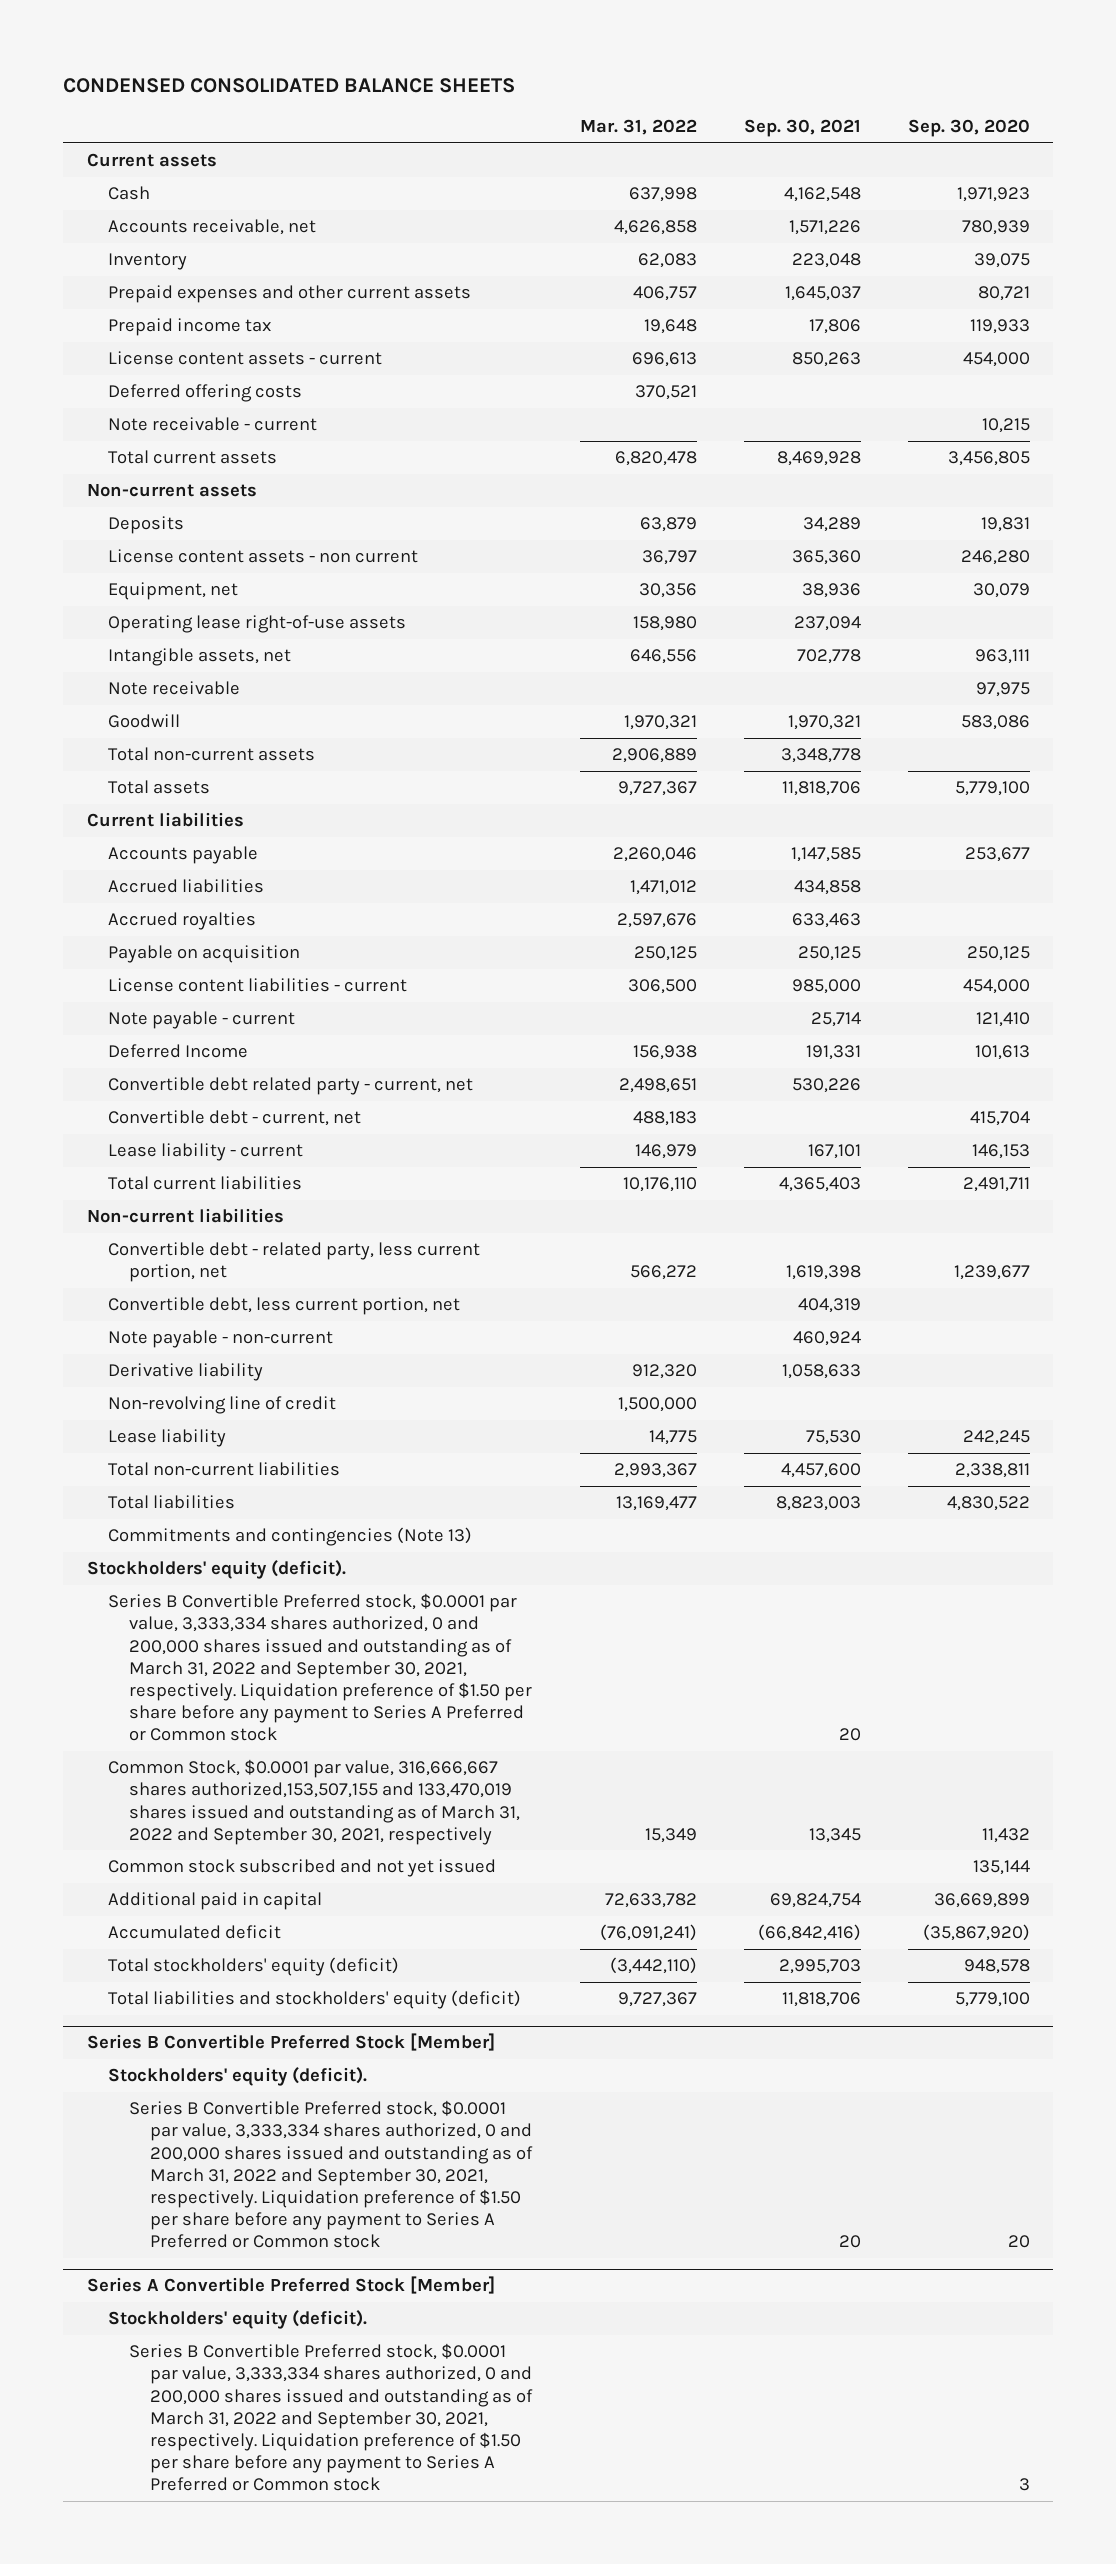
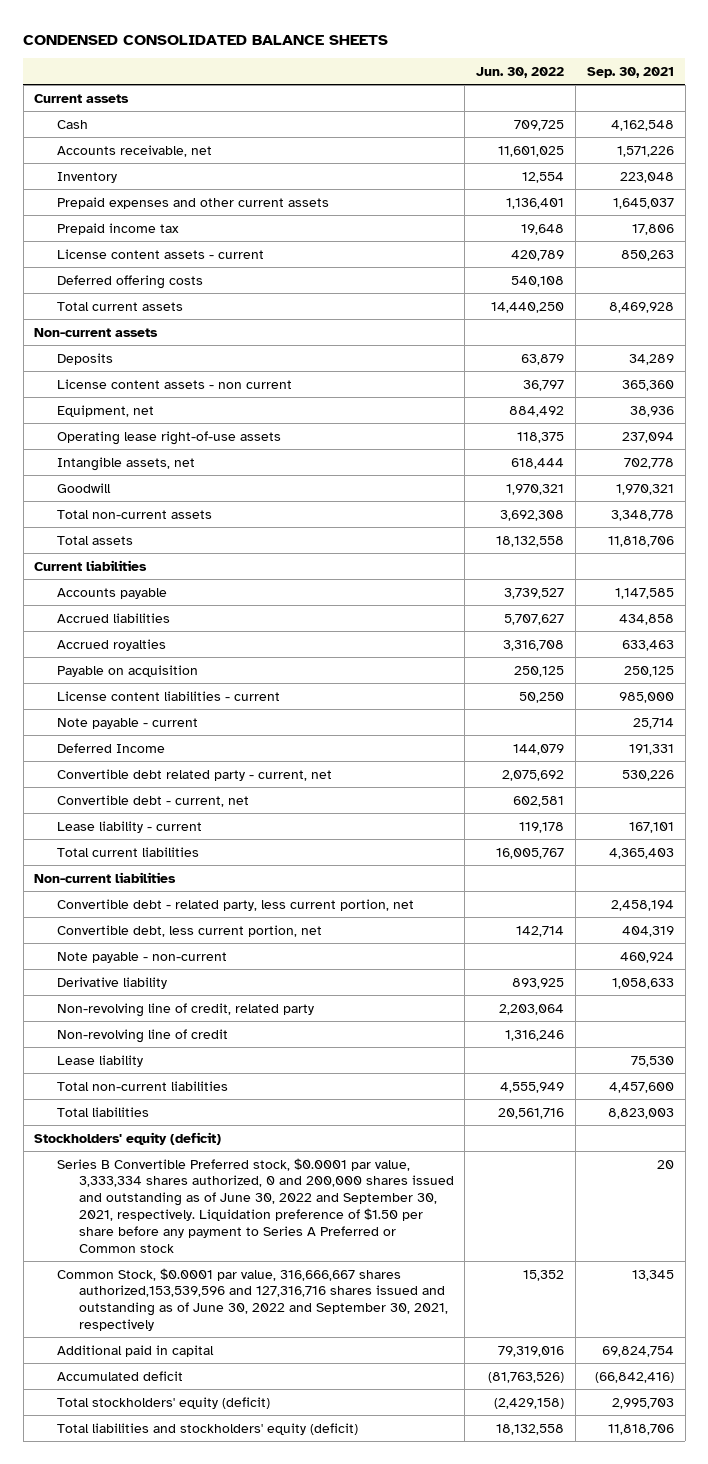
[579,119,697,136] Mar. 31, 2022 -> none
[907,119,1030,138] Sep. 30, 2020 -> none
none -> [476,67,565,79] Jun. 30, 2022
[107,417,317,432] Note receivable - current -> none
[107,681,240,696] Note receivable -> none
[785,1265,861,1281] 1,619,398 -> [610,899,674,911] 2,458,194
none -> [56,1002,314,1017] Non-revolving line of credit, related party
[107,1527,472,1547] Commitments and contingencies (Note 13) -> none
[107,1859,496,1878] Common stock subscribed and not yet issued -> none
[86,1560,346,1580] Stockholders' equity (deficit). -> [34,1131,222,1145] Stockholders' equity (deficit)
[107,1593,533,1742] Series B Convertible Preferred stock, $0.0001 par value, 3,333,334 shares authorized, 0 and 200,000 shares issued and outstanding as of March 31, 2022 and September 30, 2021, respectively. Liquidation preference of $1.50 per share before any payment to Series A Preferred or Common stock -> [56,1157,454,1253] Series B Convertible Preferred stock, $0.0001 par value, 3,333,334 shares authorized, 0 and 200,000 shares issued and outstanding as of June 30, 2022 and September 30, 2021, respectively. Liquidation preference of $1.50 per share before any payment to Series A Preferred or Common stock
[107,1759,521,1845] Common Stock, $0.0001 par value, 316,666,667 shares authorized,153,507,155 and 133,470,019 shares issued and outstanding as of March 31, 2022 and September 30, 2021, respectively -> [56,1267,448,1331] Common Stock, $0.0001 par value, 316,666,667 shares authorized,153,539,596 and 127,316,716 shares issued and outstanding as of June 30, 2022 and September 30, 2021, respectively
[86,2033,495,2052] Series B Convertible Preferred Stock [Member] -> none
[107,2067,367,2087] Stockholders' equity (deficit). -> none
[129,2100,534,2249] Series B Convertible Preferred stock, $0.0001 par value, 3,333,334 shares authorized, 0 and 200,000 shares issued and outstanding as of March 31, 2022 and September 30, 2021, respectively. Liquidation preference of $1.50 per share before any payment to Series A Preferred or Common stock -> none
[86,2276,495,2295] Series A Convertible Preferred Stock [Member] -> none
[107,2310,367,2330] Stockholders' equity (deficit). -> none
[129,2343,534,2492] Series B Convertible Preferred stock, $0.0001 par value, 3,333,334 shares authorized, 0 and 200,000 shares issued and outstanding as of March 31, 2022 and September 30, 2021, respectively. Liquidation preference of $1.50 per share before any payment to Series A Preferred or Common stock -> none

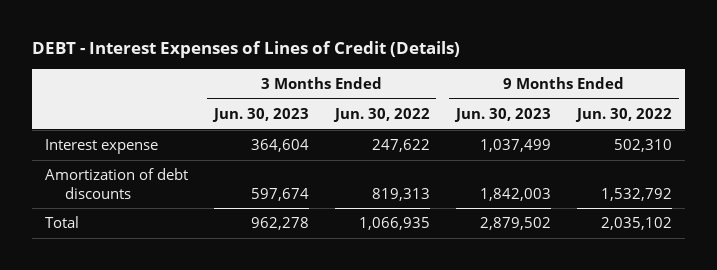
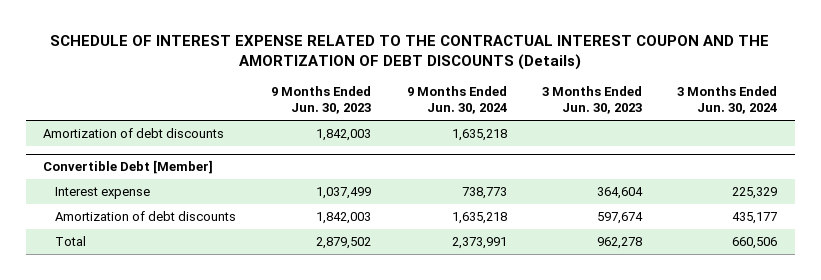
[31,41,460,59] DEBT - Interest Expenses of Lines of Credit (Details) -> [50,35,770,71] SCHEDULE OF INTEREST EXPENSE RELATED TO THE CONTRACTUAL INTEREST COUPON AND THE AMORTIZATION OF DEBT DISCOUNTS (Details)
[332,107,430,122] Jun. 30, 2022 -> none
[575,107,673,122] Jun. 30, 2022 -> none
none -> [406,86,507,115] 9 Months Ended Jun. 30, 2024
none -> [677,86,778,115] 3 Months Ended Jun. 30, 2024
none -> [43,127,225,138] Amortization of debt discounts
none -> [43,159,214,174] Convertible Debt [Member]

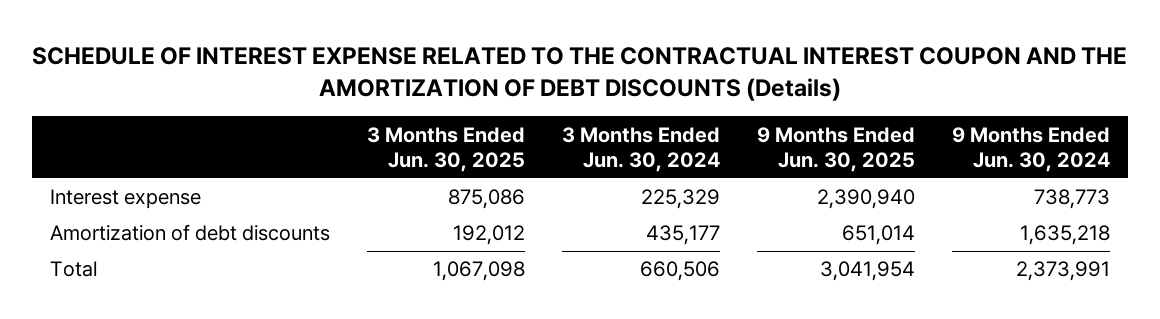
[271,86,372,115] 9 Months Ended Jun. 30, 2023 -> none
[541,86,642,115] 3 Months Ended Jun. 30, 2023 -> none
none -> [367,126,526,172] 3 Months Ended Jun. 30, 2025
none -> [756,126,915,172] 9 Months Ended Jun. 30, 2025
[43,127,225,138] Amortization of debt discounts -> none
[43,159,214,174] Convertible Debt [Member] -> none

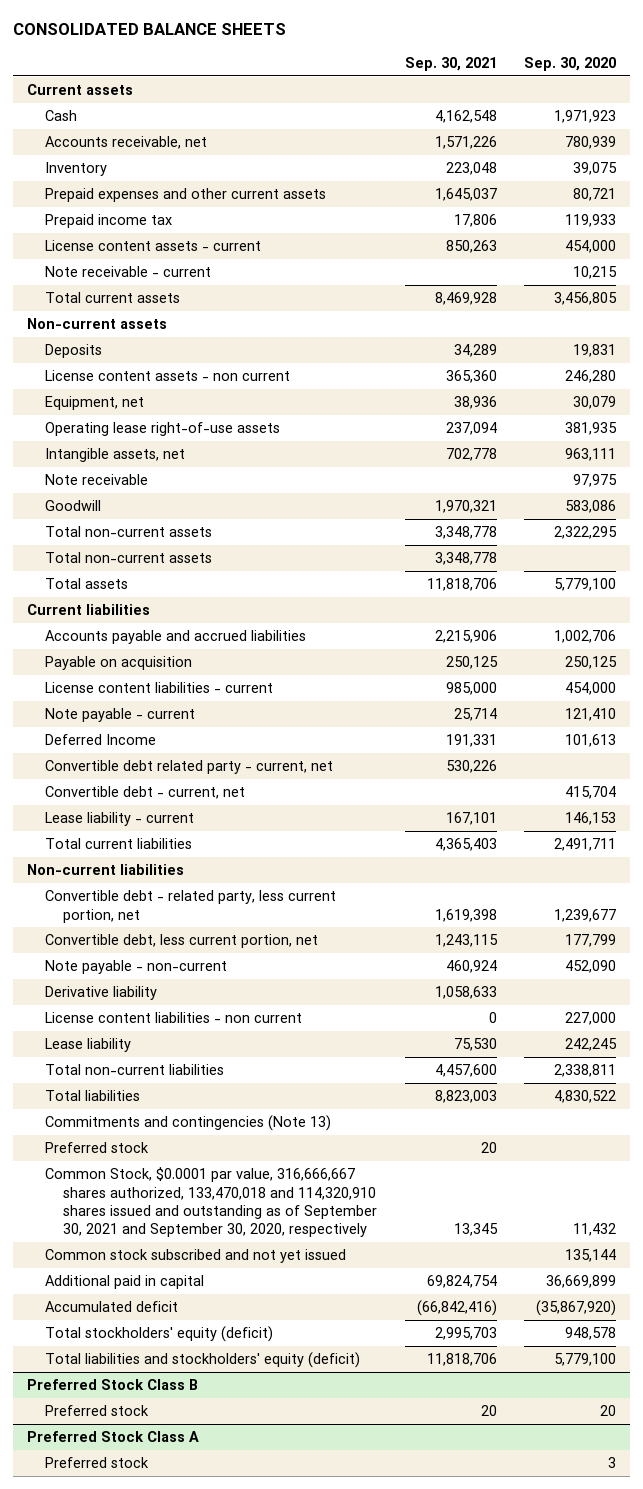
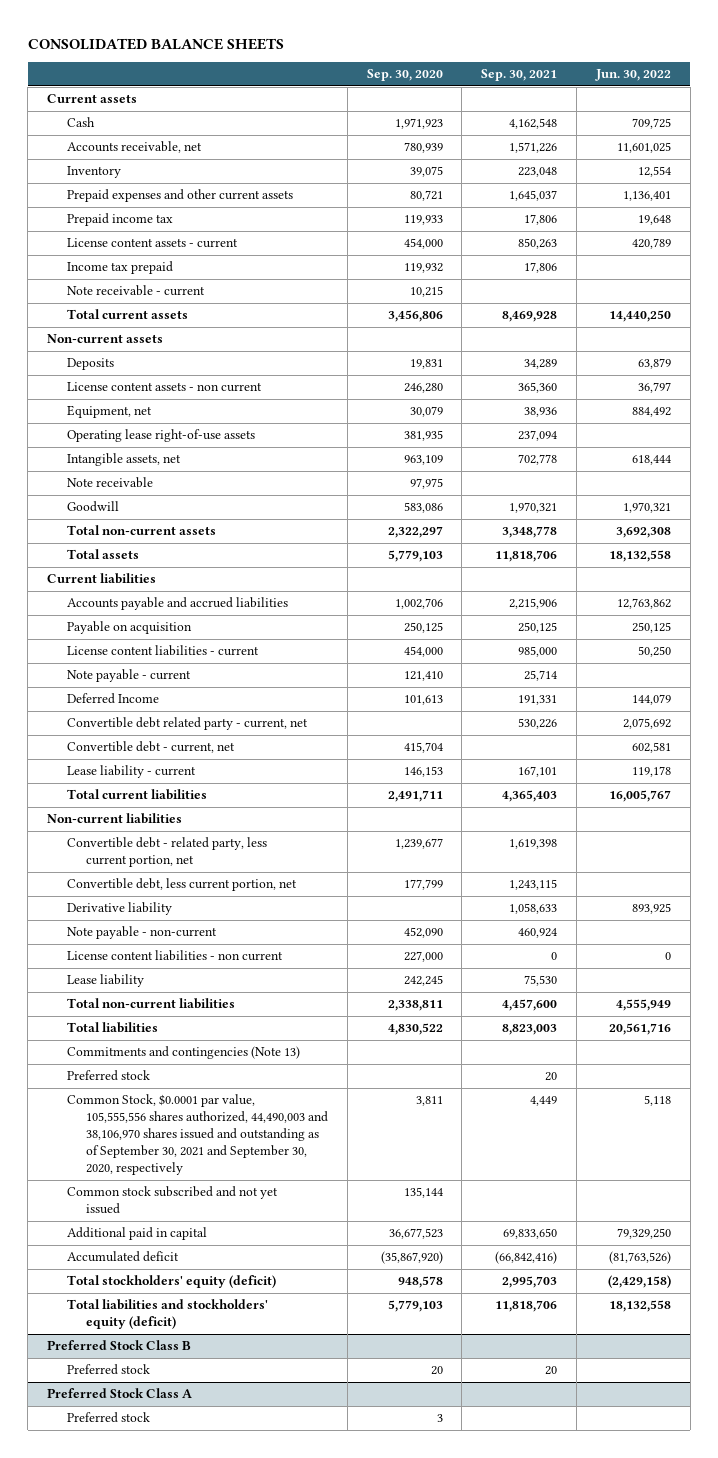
none -> [594,69,671,82] Jun. 30, 2022
none -> [66,261,173,275] Income tax prepaid
[554,292,618,306] 3,456,805 -> [387,310,443,323] 3,456,806
[565,448,617,462] 963,111 -> [403,455,443,466] 963,109
[44,552,212,564] Total non-current assets -> none
[554,526,618,540] 2,322,295 -> [387,526,443,539] 2,322,297
[554,578,617,592] 5,779,100 -> [387,550,443,563] 5,779,103
[44,960,227,975] Note payable - non-current -> [66,926,217,940] Note payable - non-current
[44,1167,377,1238] Common Stock, $0.0001 par value, 316,666,667 shares authorized, 133,470,018 and 114,320,910 shares issued and outstanding as of September 30, 2021 and September 30, 2020, respectively -> [66,1094,328,1176] Common Stock, $0.0001 par value, 105,555,556 shares authorized, 44,490,003 and 38,106,970 shares issued and outstanding as of September 30, 2021 and September 30, 2020, respectively
[453,1223,498,1237] 13,345 -> [530,1096,558,1107] 4,449
[573,1223,617,1237] 11,432 -> [415,1096,443,1107] 3,811
[426,1275,497,1289] 69,824,754 -> [503,1228,558,1240] 69,833,650
[546,1275,617,1289] 36,669,899 -> [388,1228,443,1240] 36,677,523
[554,1353,617,1367] 5,779,100 -> [387,1300,443,1313] 5,779,103

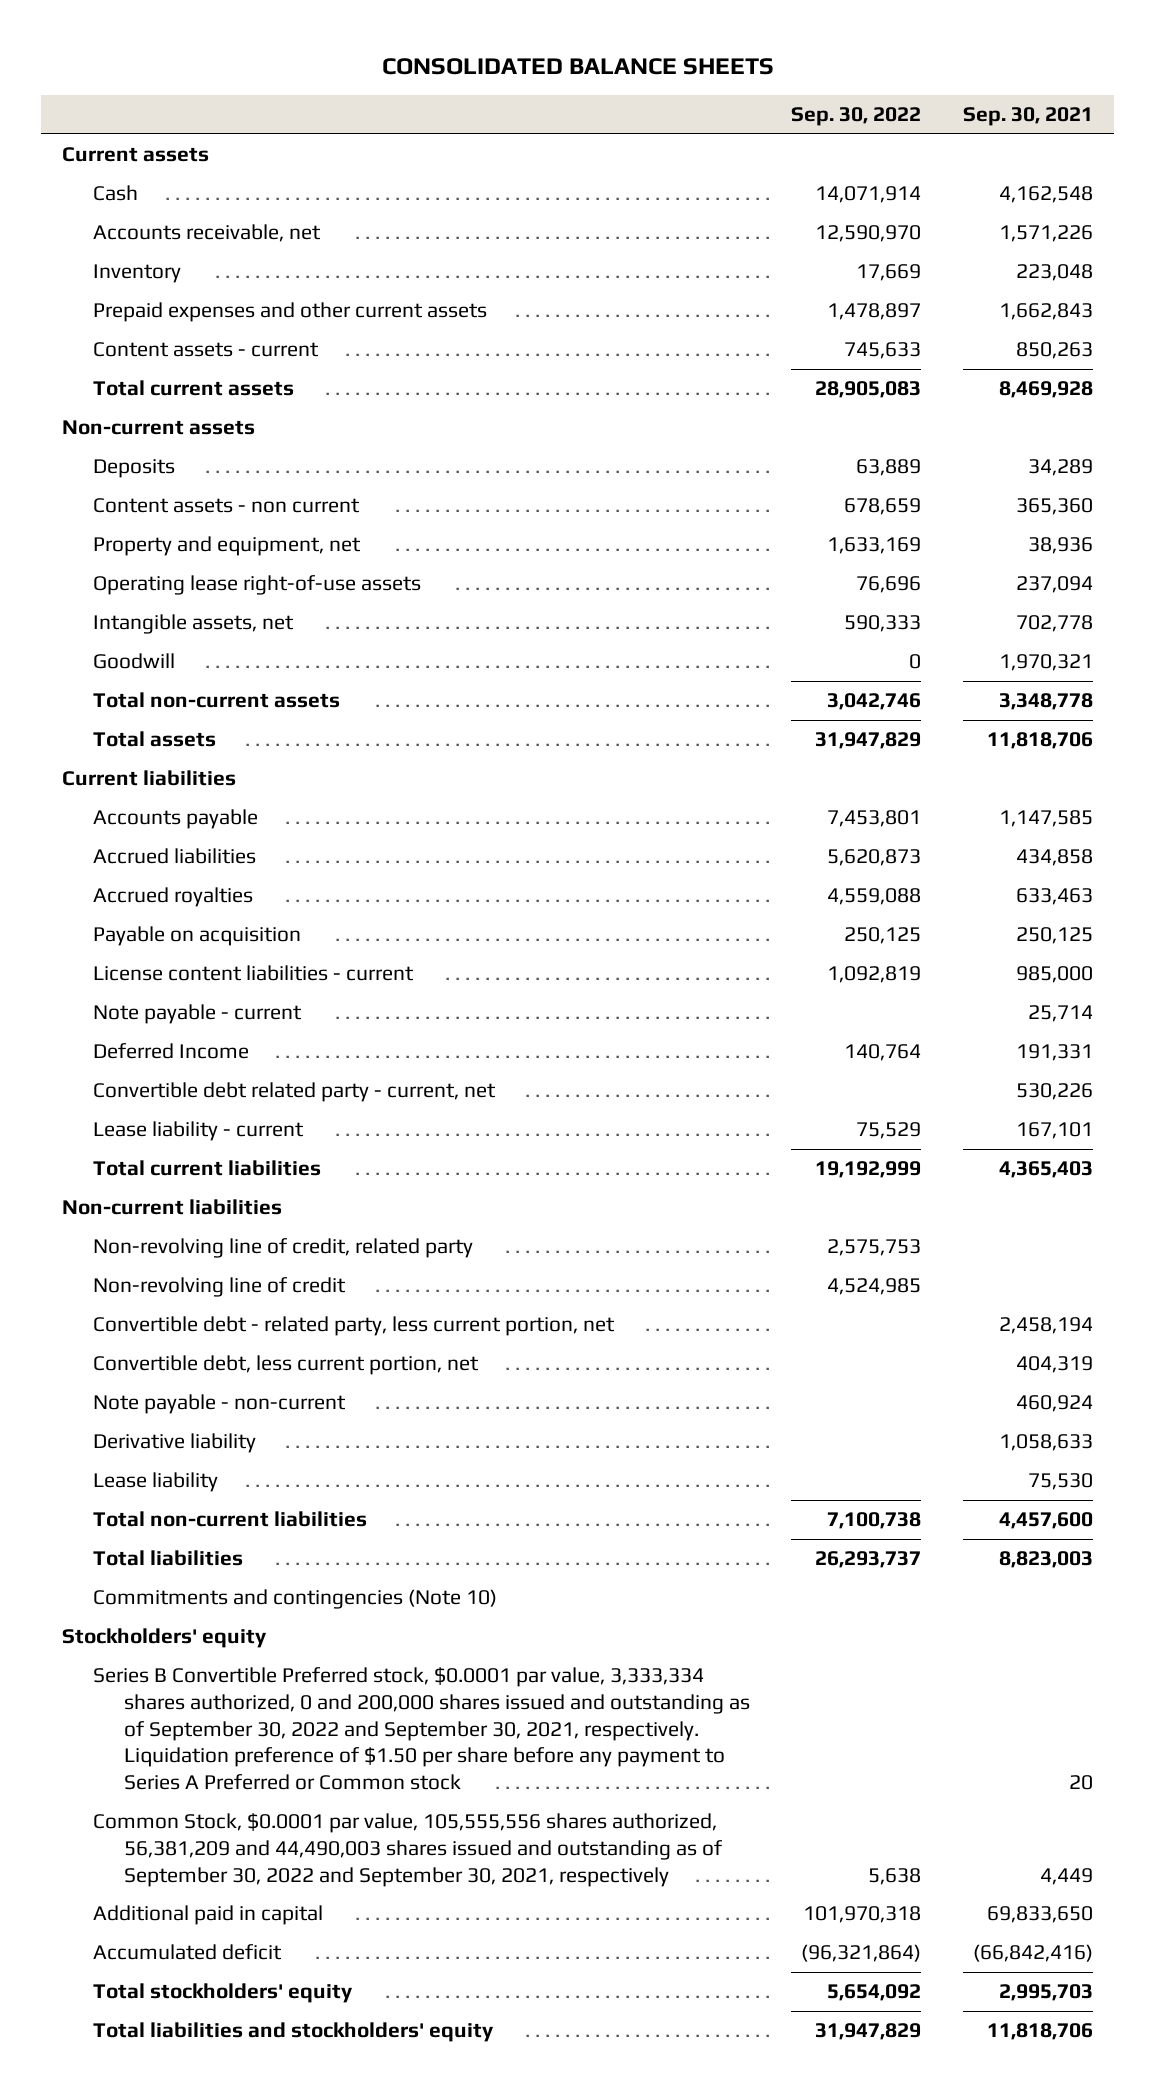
[366,69,443,82] Sep. 30, 2020 -> none
[594,69,671,82] Jun. 30, 2022 -> none
none -> [791,106,922,126] Sep. 30, 2022
[66,213,173,227] Prepaid income tax -> none
[66,261,173,275] Income tax prepaid -> none
[66,285,205,297] Note receivable - current -> none
[509,190,558,202] 1,645,037 -> [998,303,1093,321] 1,662,843
[66,238,238,249] License content assets - current -> [92,342,319,358] Content assets - current
[66,382,262,393] License content assets - non current -> [92,498,360,514] Content assets - non current
[66,405,152,419] Equipment, net -> [92,536,361,557] Property and equipment, net
[66,477,153,489] Note receivable -> none
[66,597,288,611] Accounts payable and accrued liabilities -> none
none -> [92,809,258,830] Accounts payable
none -> [92,848,256,865] Accrued liabilities
none -> [92,887,253,908] Accrued royalties
[66,741,235,754] Convertible debt - current, net -> none
none -> [92,1238,473,1259] Non-revolving line of credit, related party
none -> [92,1277,346,1298] Non-revolving line of credit
[509,839,558,850] 1,619,398 -> [998,1317,1093,1335] 2,458,194
[509,879,558,891] 1,243,115 -> [1015,1356,1093,1374] 404,319
[66,950,283,962] License content liabilities - non current -> none
[66,902,172,916] Derivative liability -> [92,1433,256,1454] Derivative liability
[66,1186,278,1215] Common stock subscribed and not yet issued -> none
[66,1046,300,1060] Commitments and contingencies (Note 13) -> [92,1589,497,1610] Commitments and contingencies (Note 10)
none -> [62,1628,268,1649] Stockholders' equity
[66,1070,150,1082] Preferred stock -> [92,1667,750,1790] Series B Convertible Preferred stock, $0.0001 par value, 3,333,334 shares authorized, 0 and 200,000 shares issued and outstanding as of September 30, 2022 and September 30, 2021, respectively. Liquidation preference of $1.50 per share before any payment to Series A Preferred or Common stock
[66,1094,328,1176] Common Stock, $0.0001 par value, 105,555,556 shares authorized, 44,490,003 and 38,106,970 shares issued and outstanding as of September 30, 2021 and September 30, 2020, respectively -> [92,1813,723,1887] Common Stock, $0.0001 par value, 105,555,556 shares authorized, 56,381,209 and 44,490,003 shares issued and outstanding as of September 30, 2022 and September 30, 2021, respectively
[47,1340,192,1351] Preferred Stock Class B -> none
[66,1364,150,1376] Preferred stock -> none
[47,1388,193,1399] Preferred Stock Class A -> none
[66,1412,150,1424] Preferred stock -> none
[66,1275,276,1289] Total stockholders' equity (deficit) -> [92,1983,353,2004] Total stockholders' equity
[66,1299,268,1330] Total liabilities and stockholders' equity (deficit) -> [92,2022,494,2043] Total liabilities and stockholders' equity

